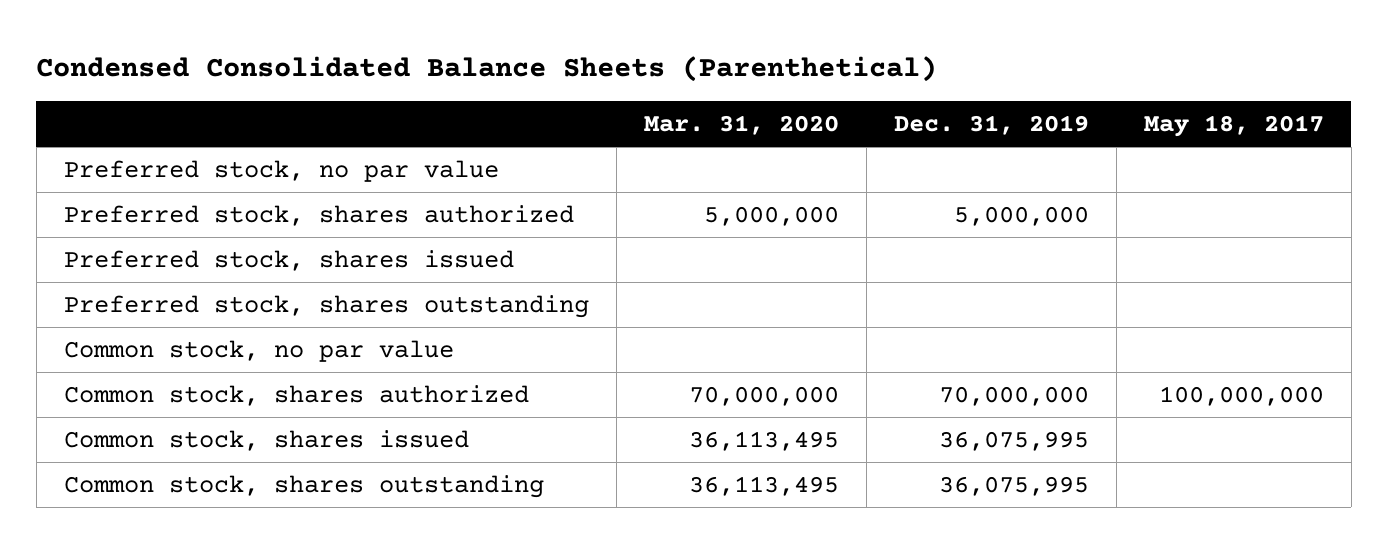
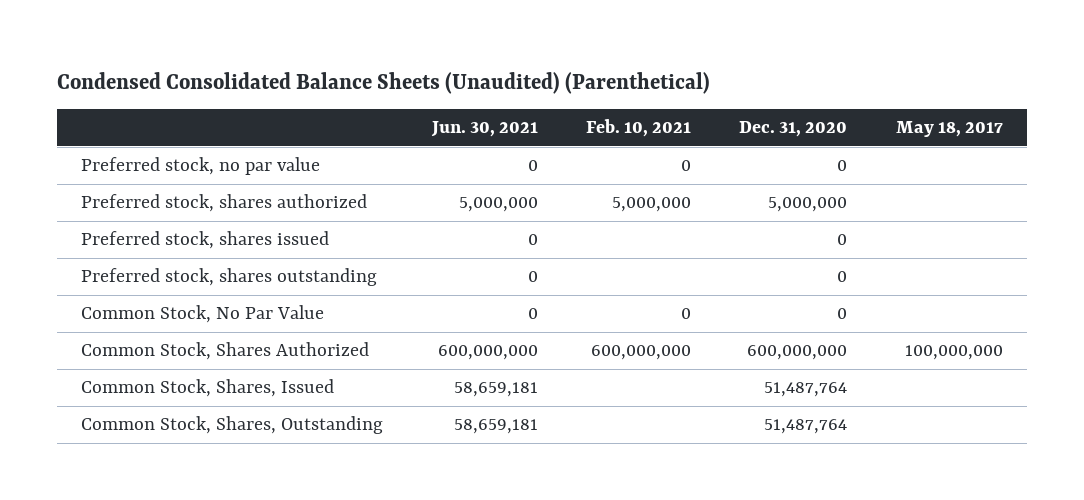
[36,55,938,82] Condensed Consolidated Balance Sheets (Parenthetical) -> [56,71,710,94] Condensed Consolidated Balance Sheets (Unaudited) (Parenthetical)
[643,115,839,136] Mar. 31, 2020 -> none
[893,115,1089,136] Dec. 31, 2019 -> none
none -> [430,121,538,138] Jun. 30, 2021
none -> [585,119,691,138] Feb. 10, 2021
none -> [739,121,848,138] Dec. 31, 2020
[63,340,454,363] Common stock, no par value -> [81,305,325,324] Common Stock, No Par Value
[63,385,529,407] Common stock, shares authorized -> [81,342,370,361] Common Stock, Shares Authorized
[63,430,469,452] Common stock, shares issued -> [81,379,335,398] Common Stock, Shares, Issued
[63,475,544,499] Common stock, shares outstanding -> [81,416,384,435] Common Stock, Shares, Outstanding

